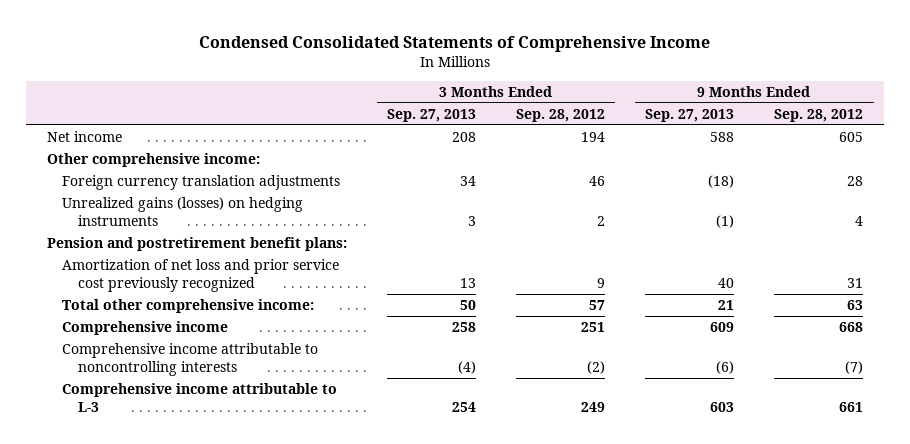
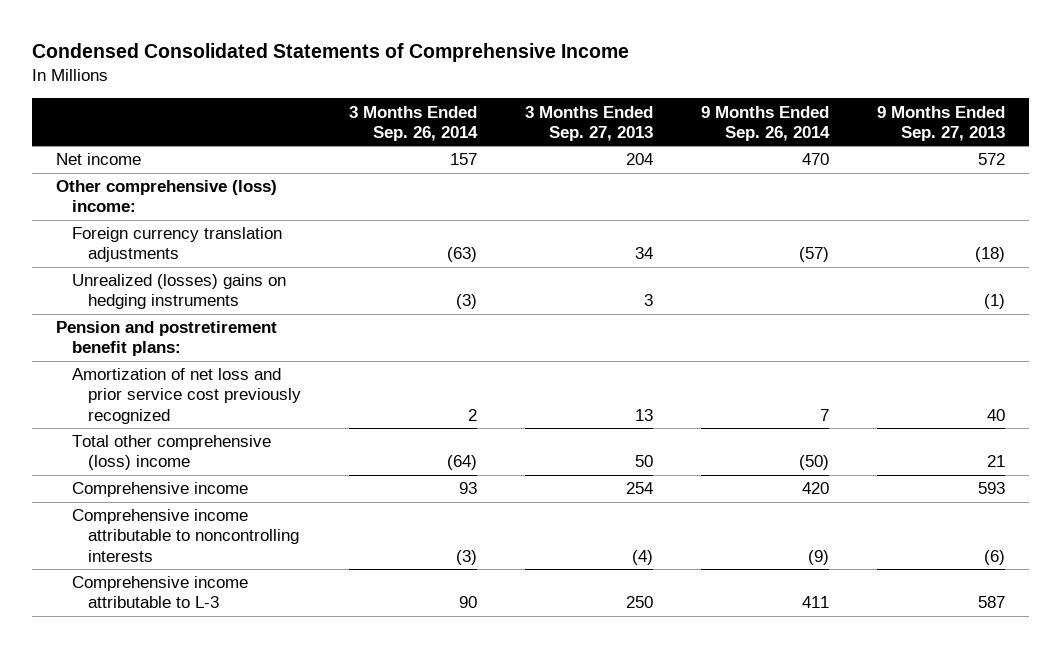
[516,108,606,122] Sep. 28, 2012 -> none
[774,108,864,122] Sep. 28, 2012 -> none
none -> [349,105,479,141] 3 Months Ended Sep. 26, 2014
none -> [701,105,831,141] 9 Months Ended Sep. 26, 2014
[451,131,476,142] 208 -> [626,153,654,166] 204
[710,131,735,142] 588 -> [978,153,1006,166] 572
[46,152,260,167] Other comprehensive income: -> [55,180,277,213] Other comprehensive (loss) income:
[62,196,304,226] Unrealized gains (losses) on hedging instruments -> [72,274,287,310] Unrealized (losses) gains on hedging instruments
[62,298,315,313] Total other comprehensive income: -> [72,435,272,471] Total other comprehensive (loss) income
[451,321,476,332] 258 -> [626,482,654,495] 254
[710,321,735,332] 609 -> [978,482,1006,495] 593
[451,401,476,412] 254 -> [626,596,654,609] 250
[710,401,735,412] 603 -> [978,596,1006,609] 587

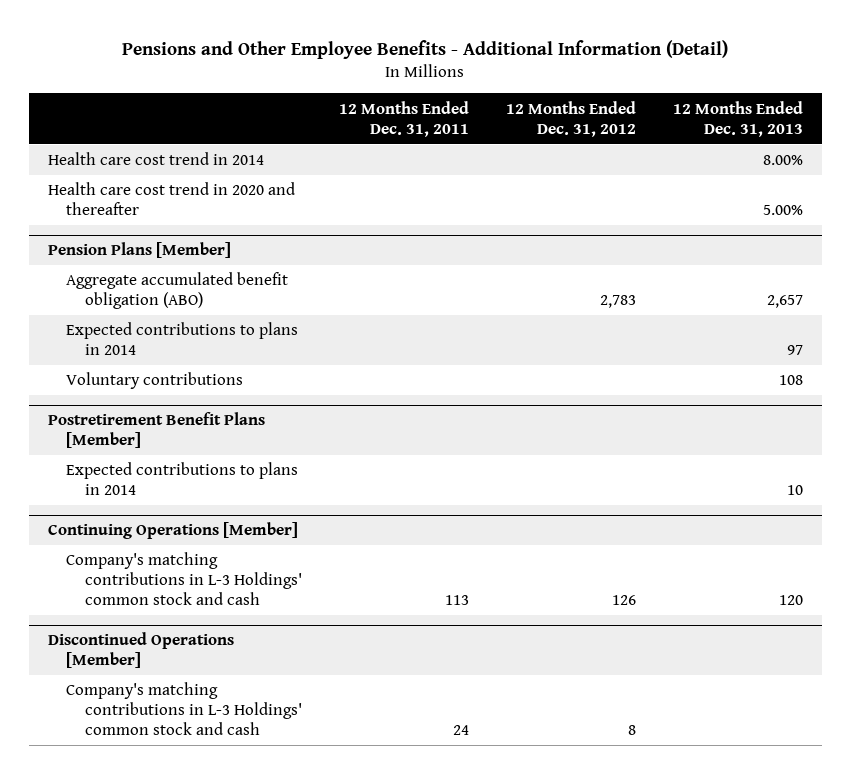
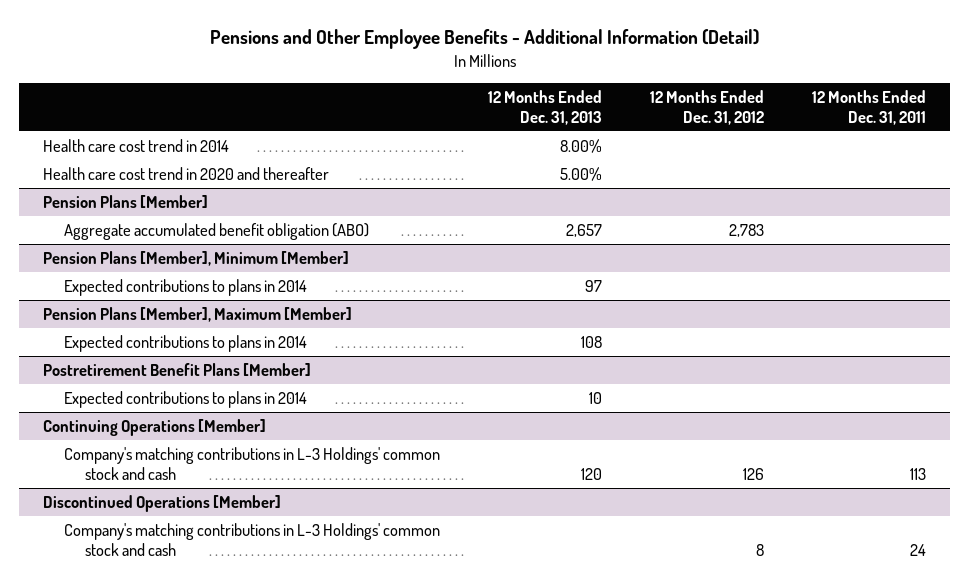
none -> [43,250,350,266] Pension Plans [Member], Minimum [Member]
[66,372,244,390] Voluntary contributions -> none
none -> [43,306,353,322] Pension Plans [Member], Maximum [Member]
none -> [64,334,308,352] Expected contributions to plans in 2014

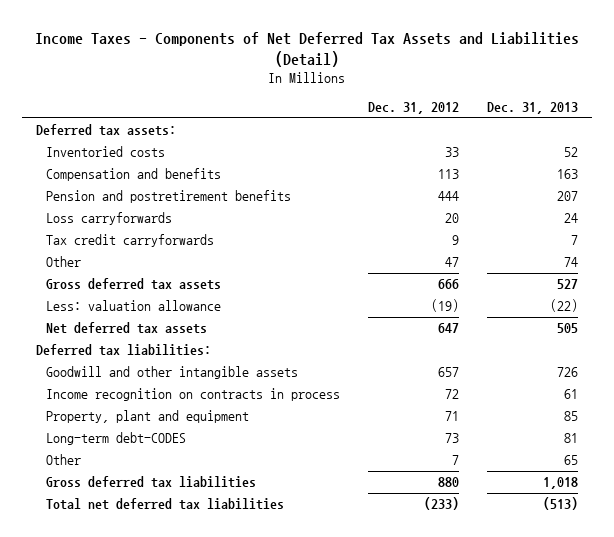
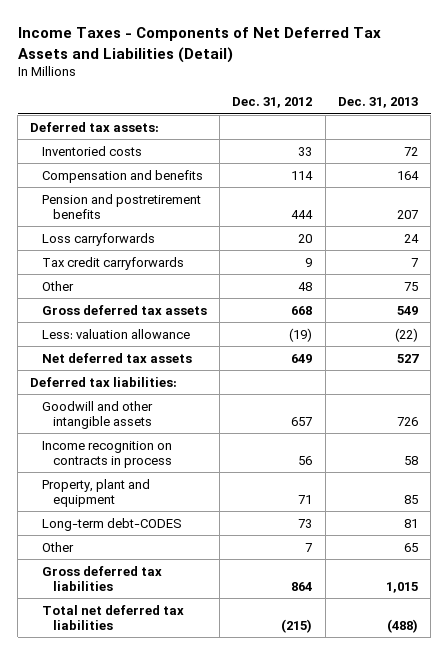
[564,147,579,158] 52 -> [403,146,418,156] 72
[438,169,460,180] 113 -> [291,170,314,180] 114
[557,169,579,180] 163 -> [396,170,419,180] 164
[445,257,460,268] 47 -> [298,281,313,291] 48
[564,257,579,268] 74 -> [403,281,418,291] 75
[438,279,460,290] 666 -> [291,305,313,315] 668
[557,279,579,290] 527 -> [396,305,418,315] 549
[438,323,460,334] 647 -> [291,353,313,363] 649
[557,323,579,334] 505 -> [396,353,419,363] 527
[445,389,460,400] 72 -> [298,456,313,466] 56
[564,389,579,400] 61 -> [403,456,418,466] 58
[438,477,460,488] 880 -> [291,582,313,592] 864
[543,477,579,490] 1,018 -> [385,582,418,594] 1,015
[424,497,460,511] (233) -> [281,619,313,634] (215)
[543,497,579,511] (513) -> [386,619,418,634] (488)

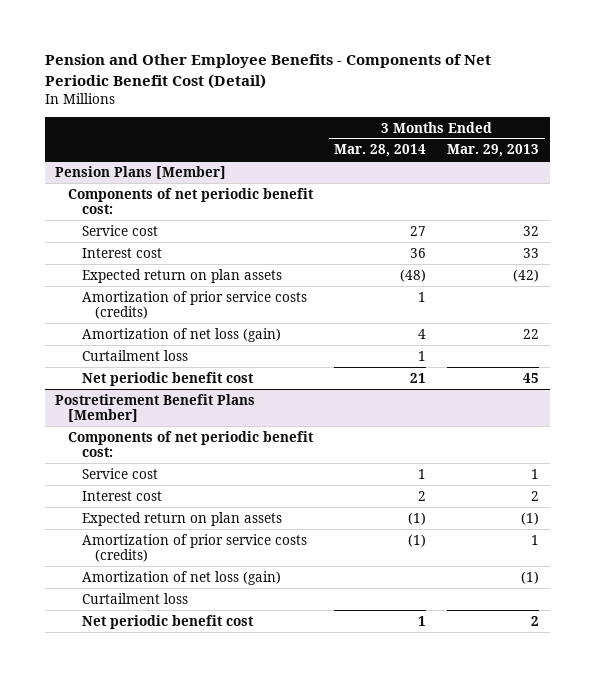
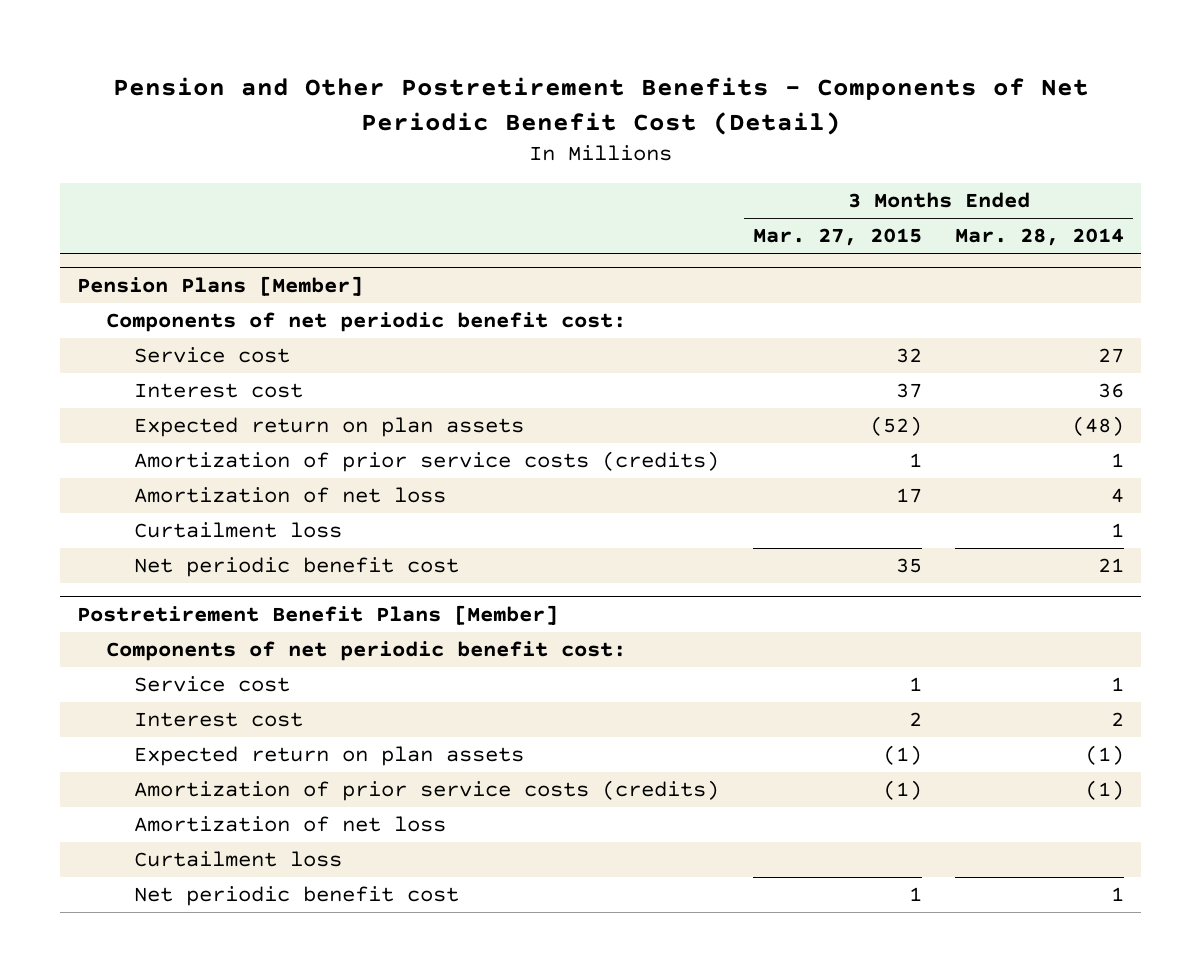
[44,54,491,90] Pension and Other Employee Benefits - Components of Net Periodic Benefit Cost (Detail) -> [112,77,1089,136] Pension and Other Postretirement Benefits - Components of Net Periodic Benefit Cost (Detail)
[447,144,540,158] Mar. 29, 2013 -> none
none -> [752,228,922,247] Mar. 27, 2015
[81,327,281,342] Amortization of net loss (gain) -> [134,487,447,504] Amortization of net loss
[81,570,281,585] Amortization of net loss (gain) -> [134,816,447,833] Amortization of net loss

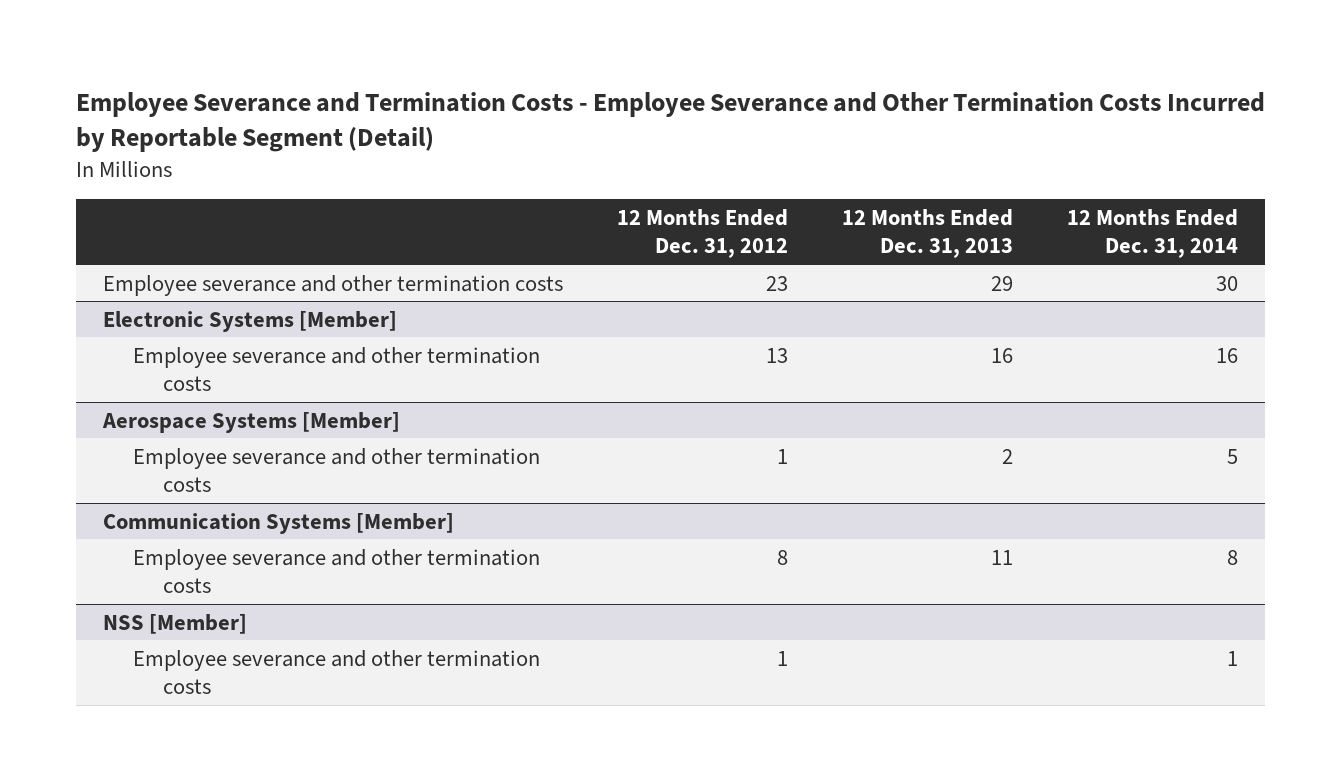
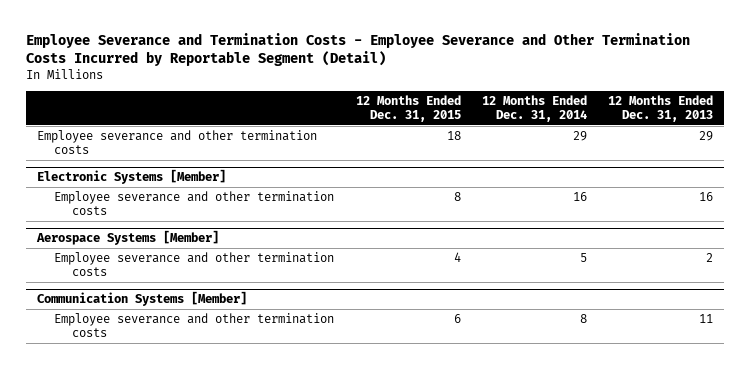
[617,208,789,259] 12 Months Ended Dec. 31, 2012 -> none
none -> [355,95,461,123] 12 Months Ended Dec. 31, 2015
[1216,275,1239,291] 30 -> [573,130,588,141] 29
[103,613,248,634] NSS [Member] -> none
[133,649,541,695] Employee severance and other termination costs -> none

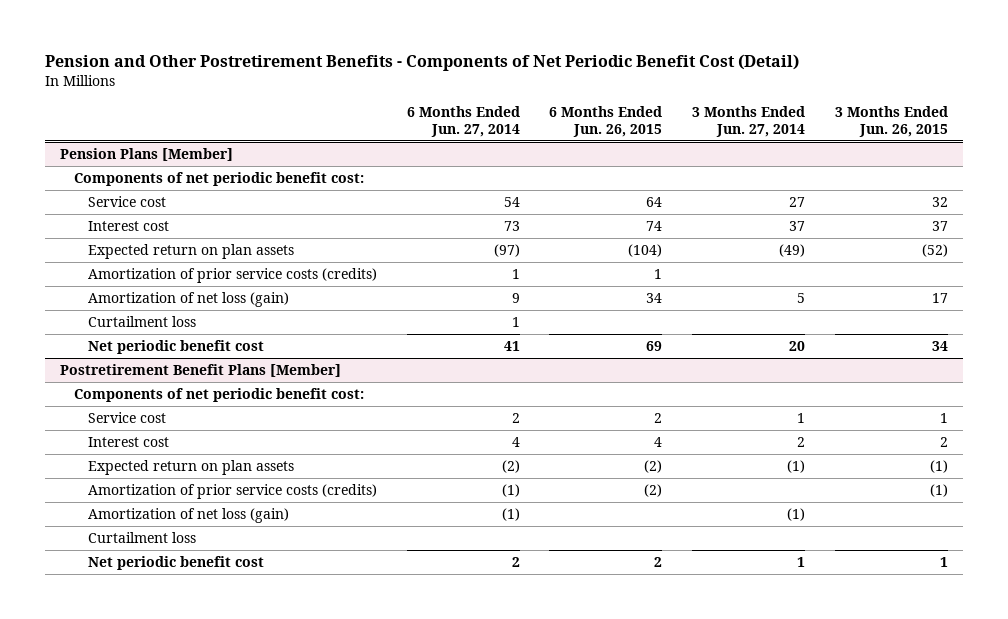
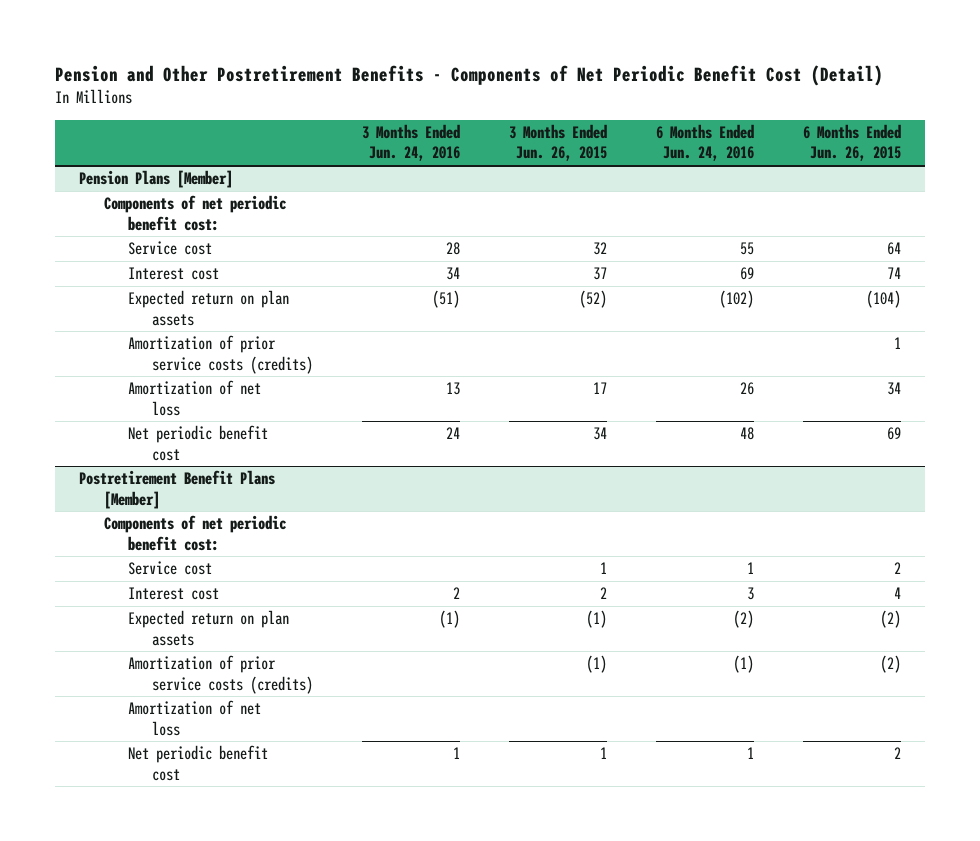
[406,105,520,137] 6 Months Ended Jun. 27, 2014 -> none
[692,105,806,137] 3 Months Ended Jun. 27, 2014 -> none
none -> [362,124,461,162] 3 Months Ended Jun. 24, 2016
none -> [655,124,754,162] 6 Months Ended Jun. 24, 2016
[88,315,197,327] Curtailment loss -> none
[88,291,290,307] Amortization of net loss (gain) -> [127,380,261,416] Amortization of net loss
[88,531,197,543] Curtailment loss -> none
[88,507,290,523] Amortization of net loss (gain) -> [127,700,261,736] Amortization of net loss

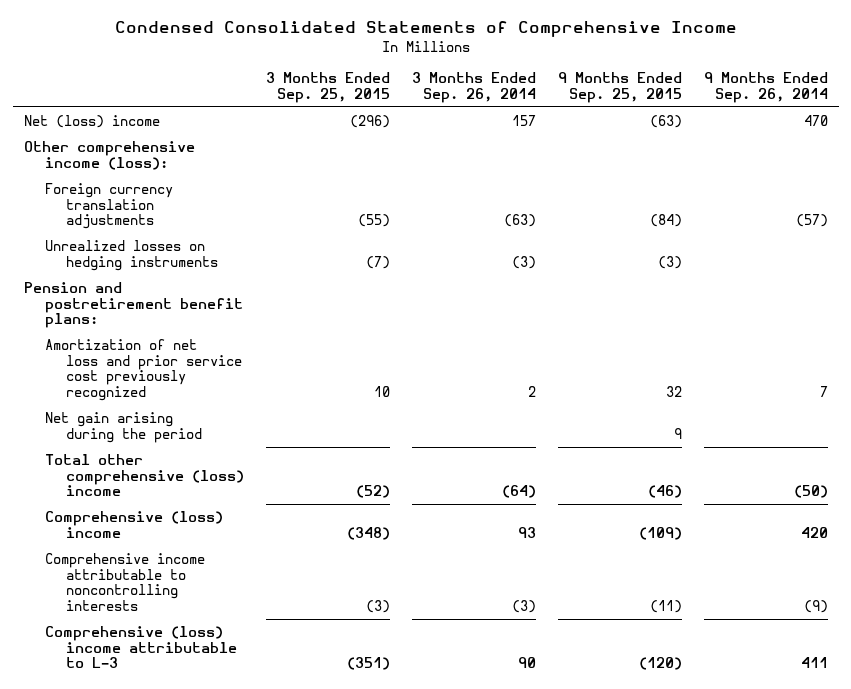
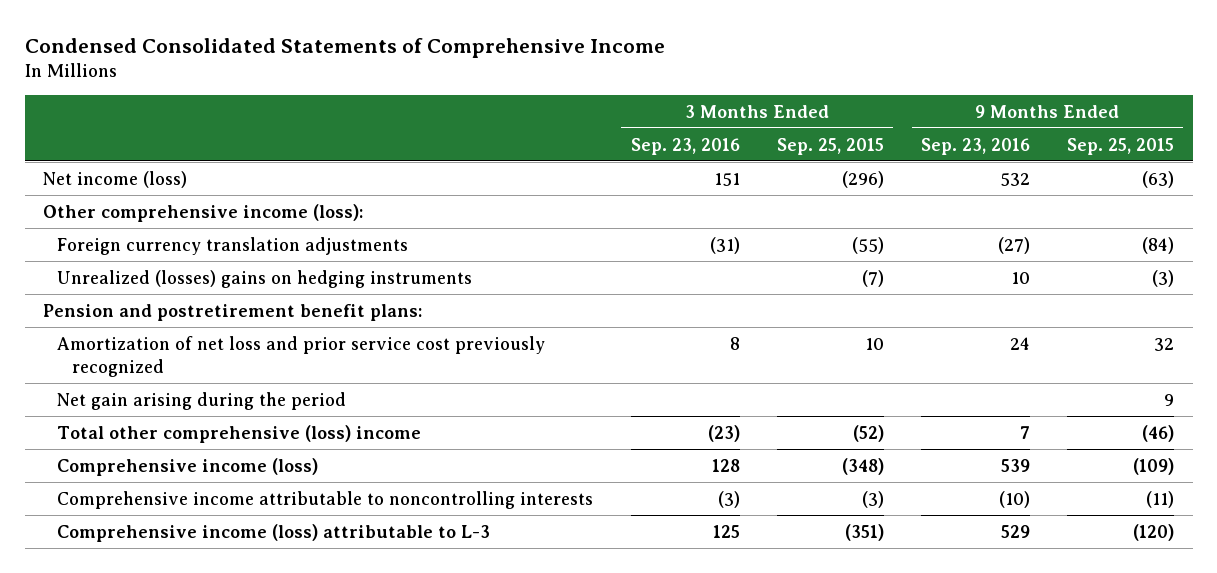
[411,72,536,103] 3 Months Ended Sep. 26, 2014 -> none
[703,72,828,103] 9 Months Ended Sep. 26, 2014 -> none
none -> [630,137,740,155] Sep. 23, 2016
none -> [920,137,1030,155] Sep. 23, 2016
[23,115,160,129] Net (loss) income -> [43,170,188,188] Net income (loss)
[44,240,218,271] Unrealized losses on hedging instruments -> [57,269,473,288] Unrealized (losses) gains on hedging instruments
[44,511,223,538] Comprehensive (loss) income -> [57,457,319,476] Comprehensive income (loss)
[44,626,237,669] Comprehensive (loss) income attributable to L-3 -> [57,523,491,542] Comprehensive income (loss) attributable to L-3

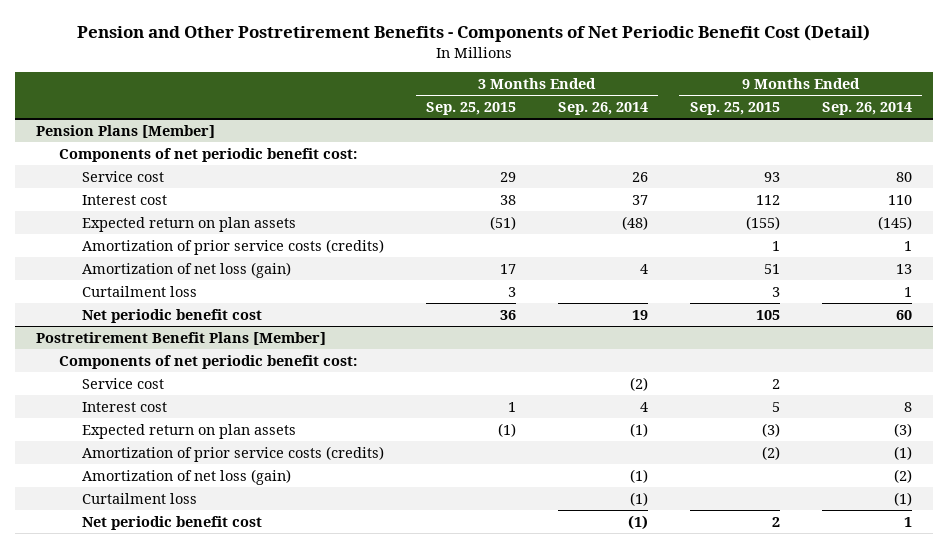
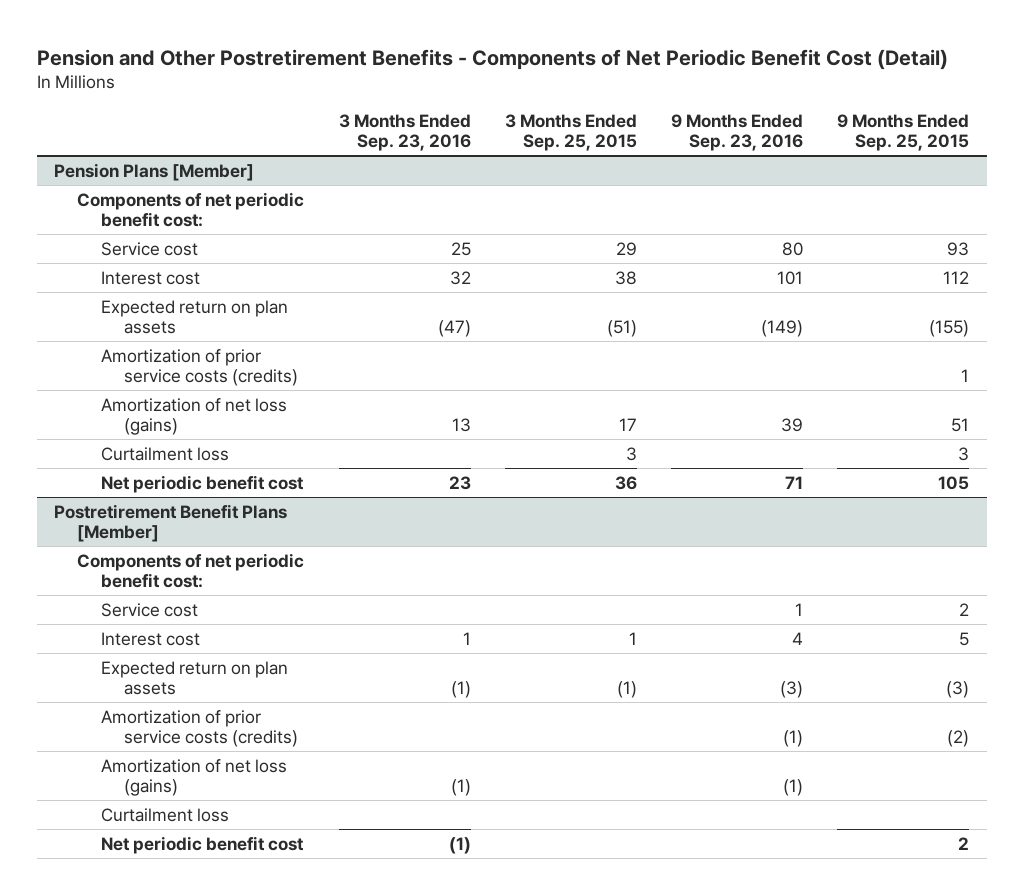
[557,102,648,116] Sep. 26, 2014 -> none
[821,102,912,116] Sep. 26, 2014 -> none
none -> [338,113,471,152] 3 Months Ended Sep. 23, 2016
none -> [671,113,804,152] 9 Months Ended Sep. 23, 2016
[82,261,292,278] Amortization of net loss (gain) -> [100,397,287,436] Amortization of net loss (gains)
[82,468,292,485] Amortization of net loss (gain) -> [100,758,287,797] Amortization of net loss (gains)

